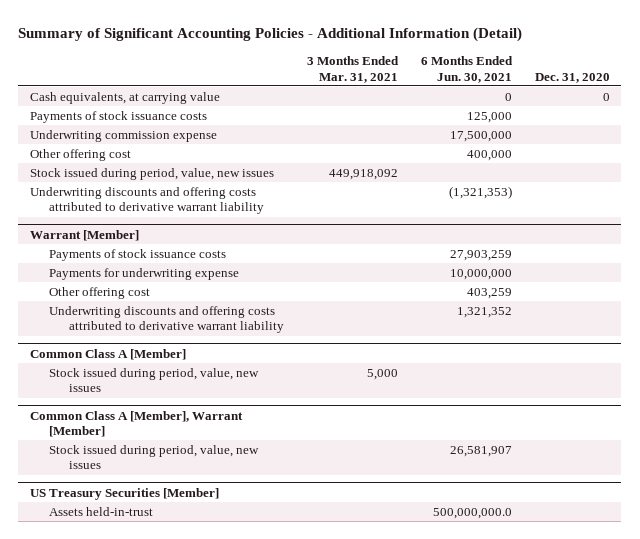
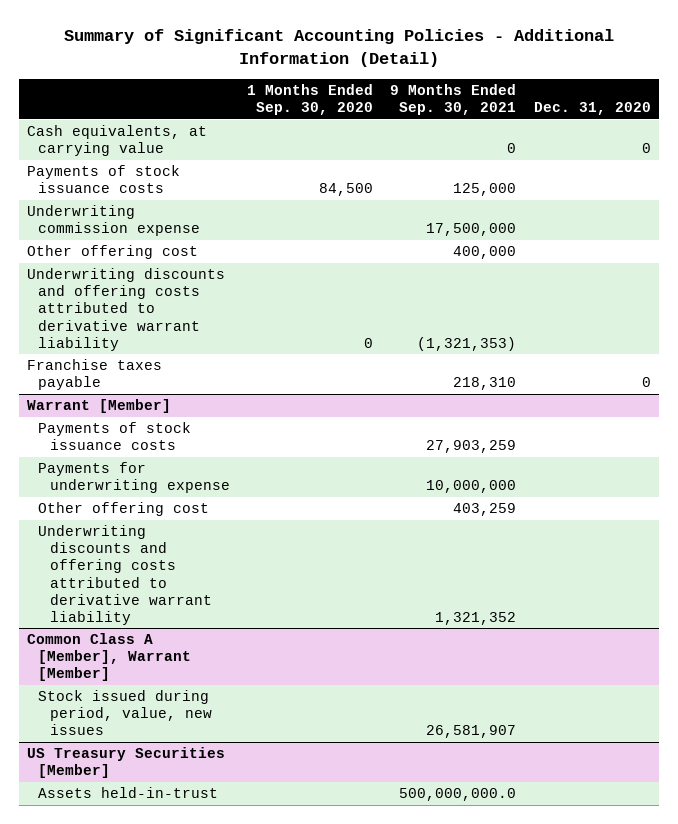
[307,56,400,83] 3 Months Ended Mar. 31, 2021 -> none
[421,56,514,83] 6 Months Ended Jun. 30, 2021 -> none
none -> [247,83,374,116] 1 Months Ended Sep. 30, 2020
none -> [390,83,517,116] 9 Months Ended Sep. 30, 2021
[29,167,274,180] Stock issued during period, value, new issues -> none
none -> [27,359,163,391] Franchise taxes payable
[29,348,186,360] Common Class A [Member] -> none
[49,367,260,393] Stock issued during period, value, new issues -> none

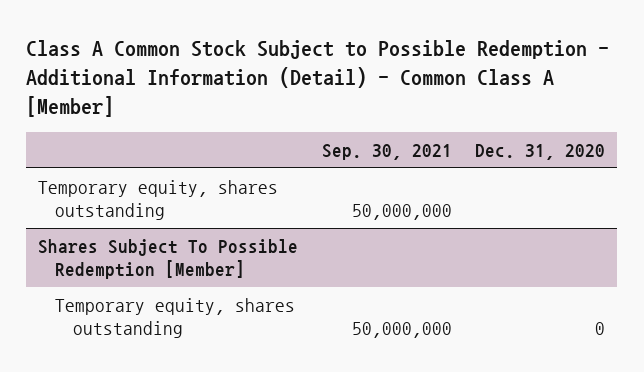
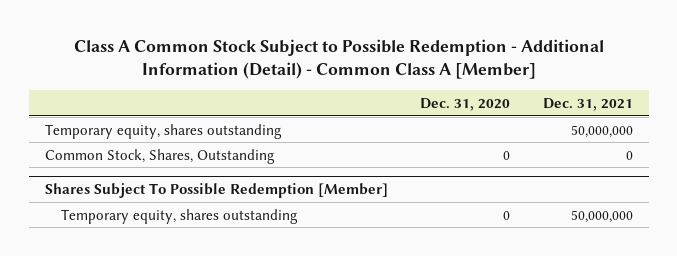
[321,143,452,160] Sep. 30, 2021 -> none
none -> [542,97,633,111] Dec. 31, 2021
none -> [44,148,275,164] Common Stock, Shares, Outstanding

